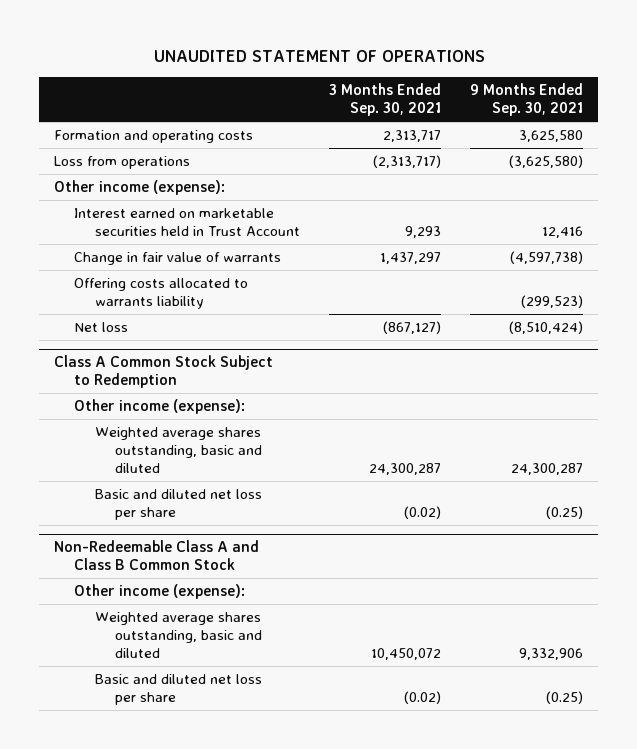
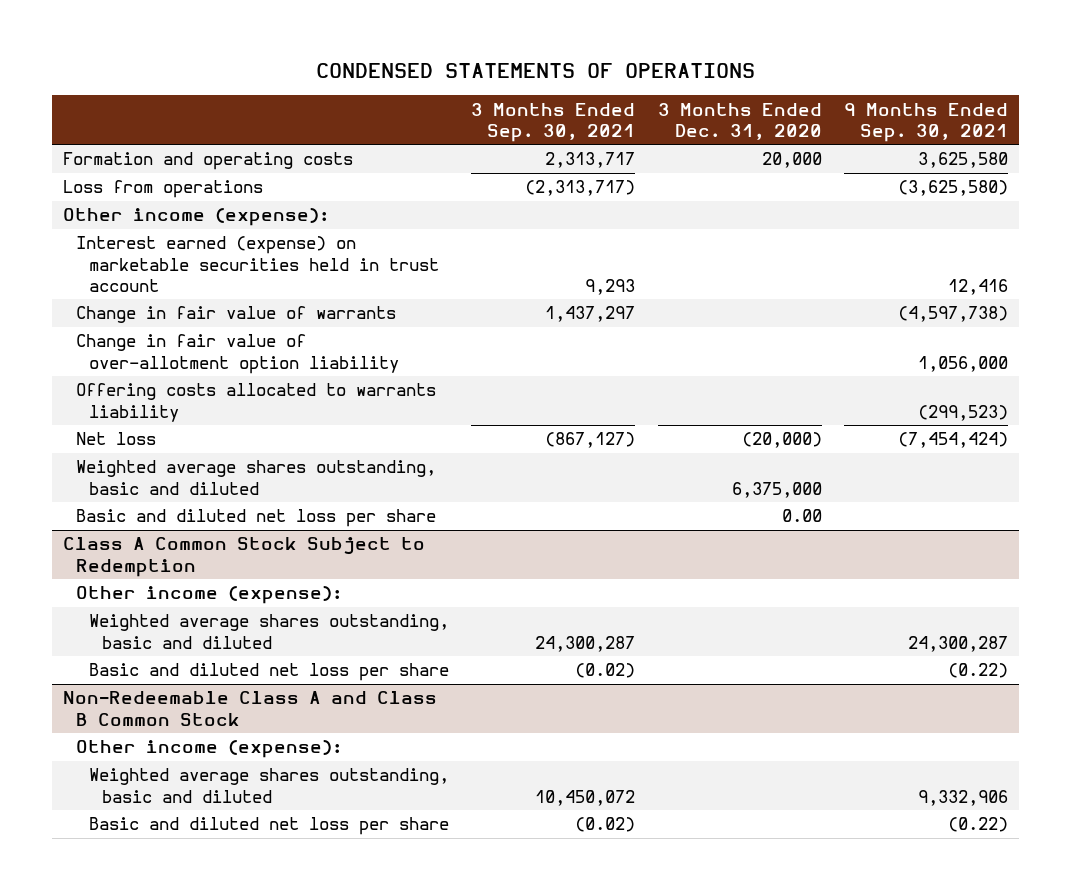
[153,50,485,63] UNAUDITED STATEMENT OF OPERATIONS -> [315,63,755,79] CONDENSED STATEMENTS OF OPERATIONS
none -> [657,102,822,140] 3 Months Ended Dec. 31, 2020
[74,207,300,237] Interest earned on marketable securities held in Trust Account -> [76,236,440,292] Interest earned (expense) on marketable securities held in trust account
none -> [76,334,400,374] Change in fair value of over-allotment option liability
[509,320,584,334] (8,510,424) -> [897,432,1008,449] (7,454,424)
none -> [76,460,437,495] Weighted average shares outstanding, basic and diluted
none -> [76,509,437,528] Basic and diluted net loss per share
[546,506,584,520] (0.25) -> [947,663,1008,679] (0.22)
[546,691,584,705] (0.25) -> [947,817,1008,833] (0.22)

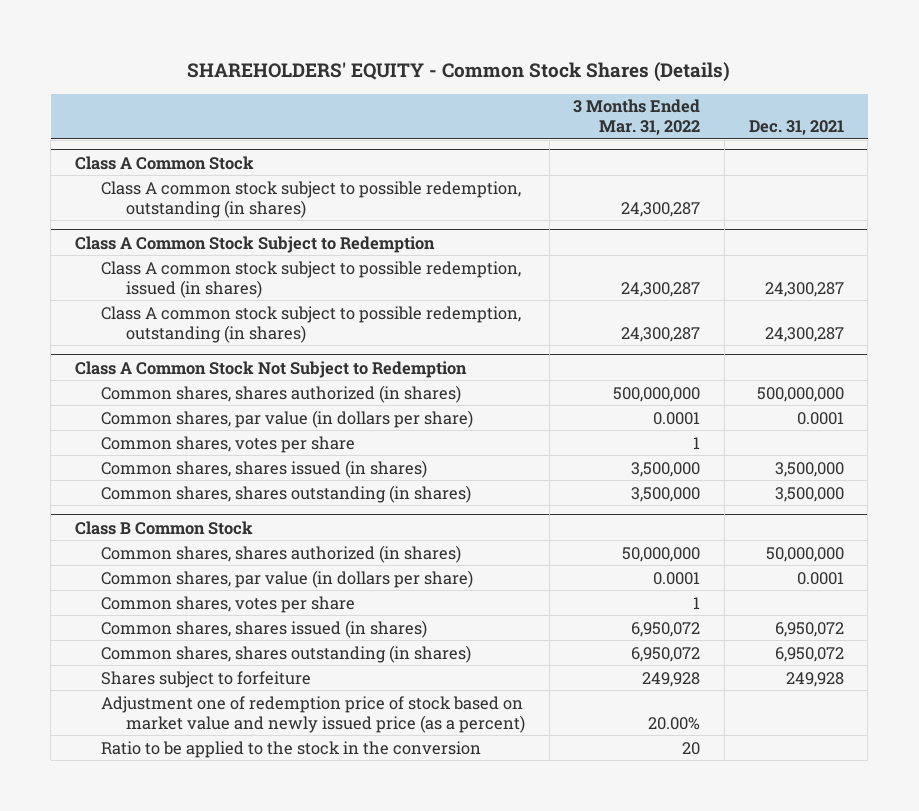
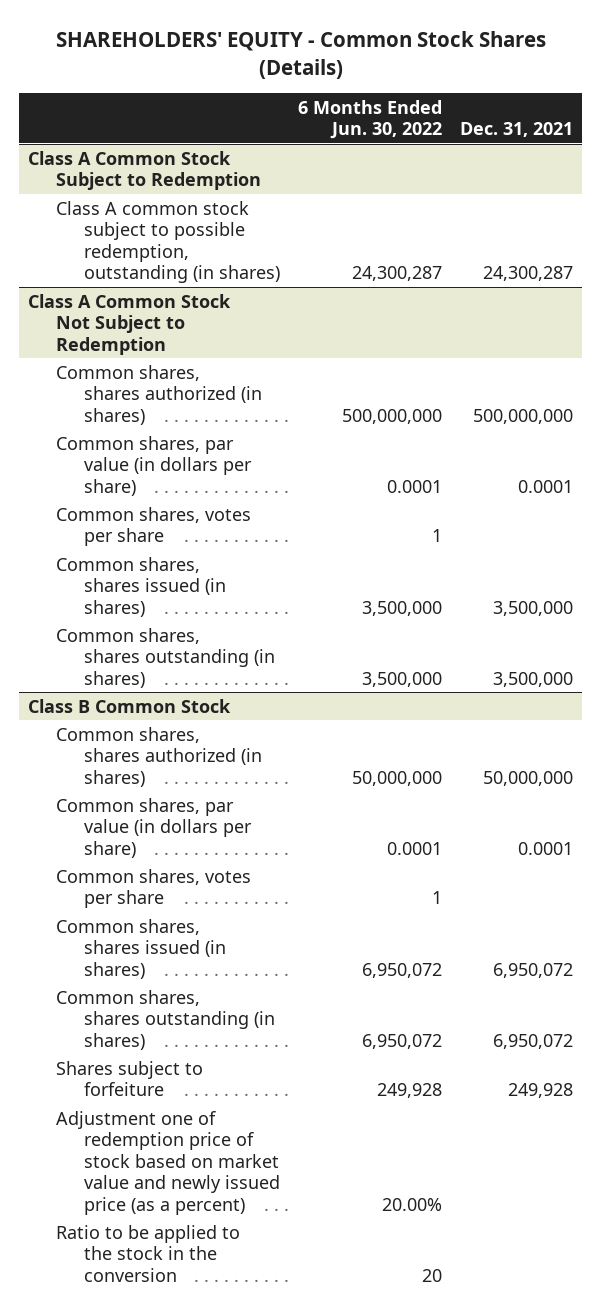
[573,99,701,136] 3 Months Ended Mar. 31, 2022 -> none
none -> [298,99,443,140] 6 Months Ended Jun. 30, 2022
[75,155,255,170] Class A Common Stock -> none
[100,180,521,218] Class A common stock subject to possible redemption, outstanding (in shares) -> none
[100,260,521,298] Class A common stock subject to possible redemption, issued (in shares) -> none

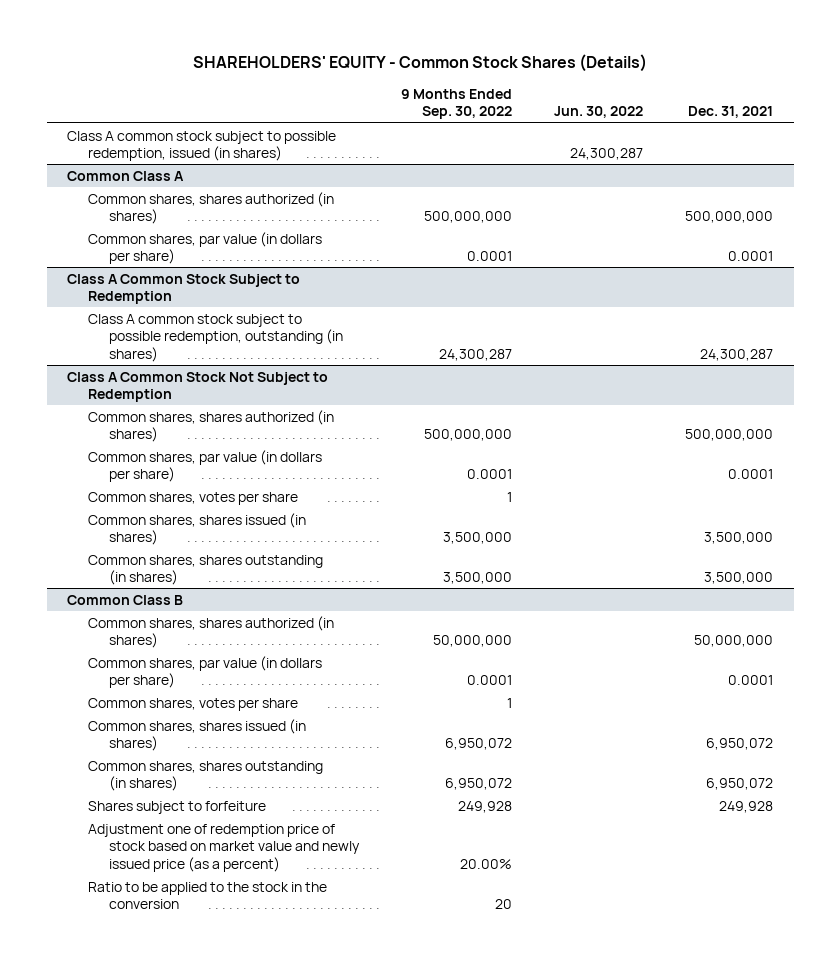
[298,99,443,140] 6 Months Ended Jun. 30, 2022 -> none
none -> [401,89,513,120] 9 Months Ended Sep. 30, 2022
none -> [554,106,644,119] Jun. 30, 2022
none -> [67,130,337,162] Class A common stock subject to possible redemption, issued (in shares)
none -> [67,170,185,181] Common Class A
none -> [88,191,335,225] Common shares, shares authorized (in shares)
none -> [88,231,323,265] Common shares, par value (in dollars per share)
[28,698,232,713] Class B Common Stock -> [67,594,184,605] Common Class B

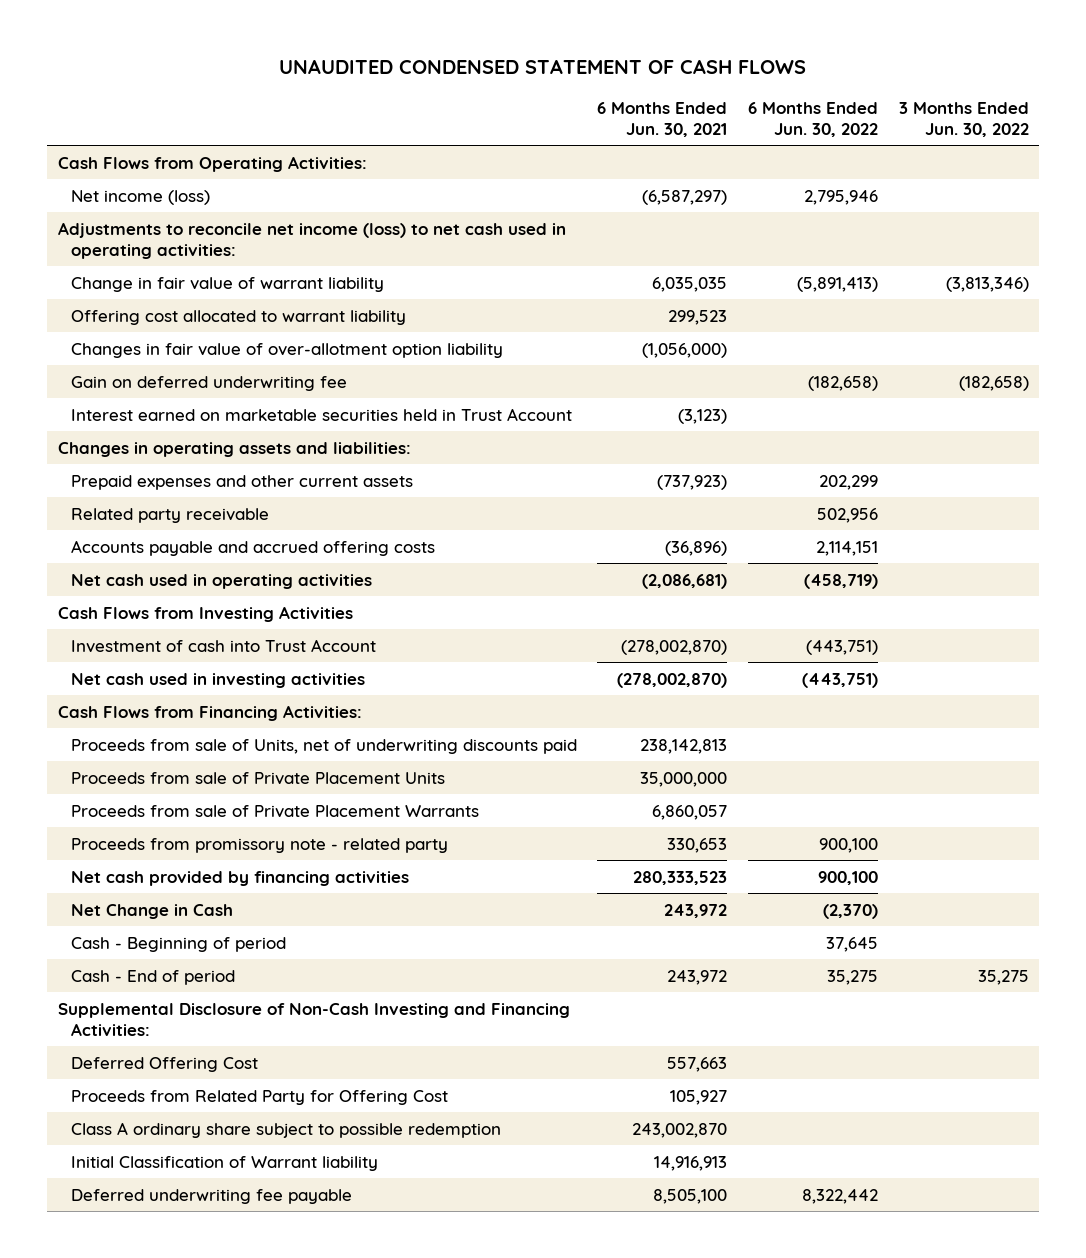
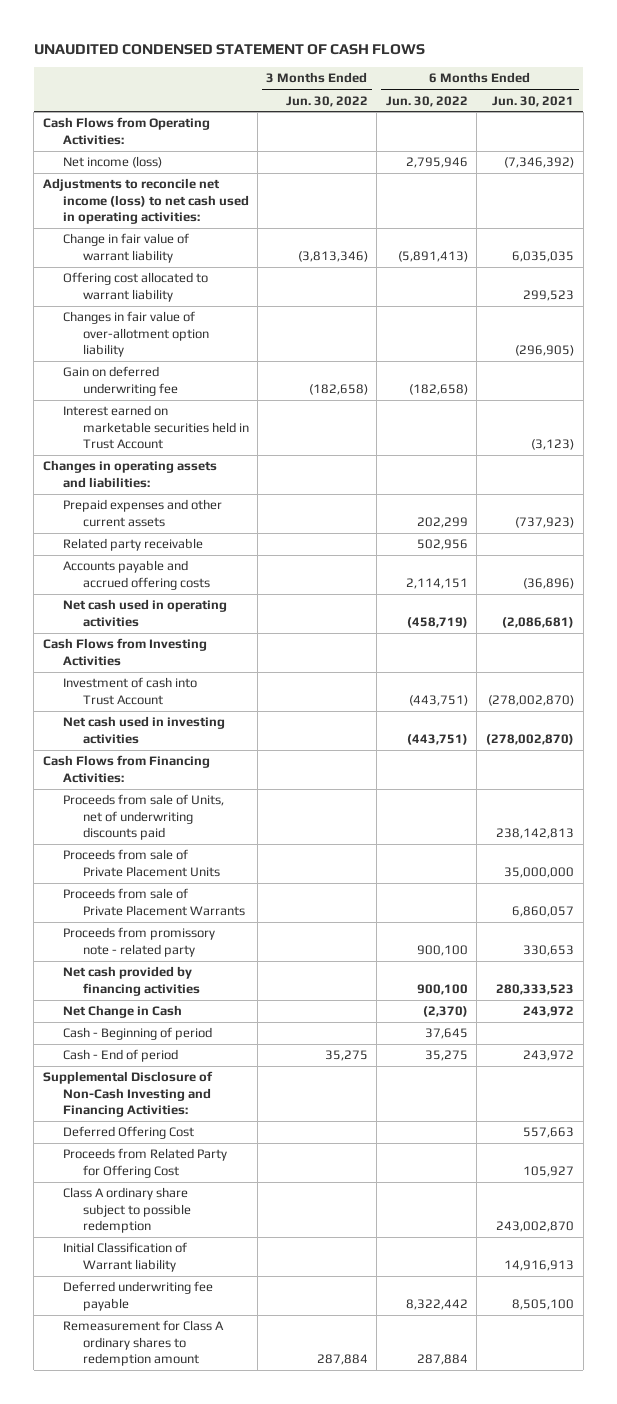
[642,189,728,205] (6,587,297) -> [503,157,574,169] (7,346,392)
[642,342,728,358] (1,056,000) -> [514,345,574,357] (296,905)
none -> [62,1320,224,1367] Remeasurement for Class A ordinary shares to redemption amount

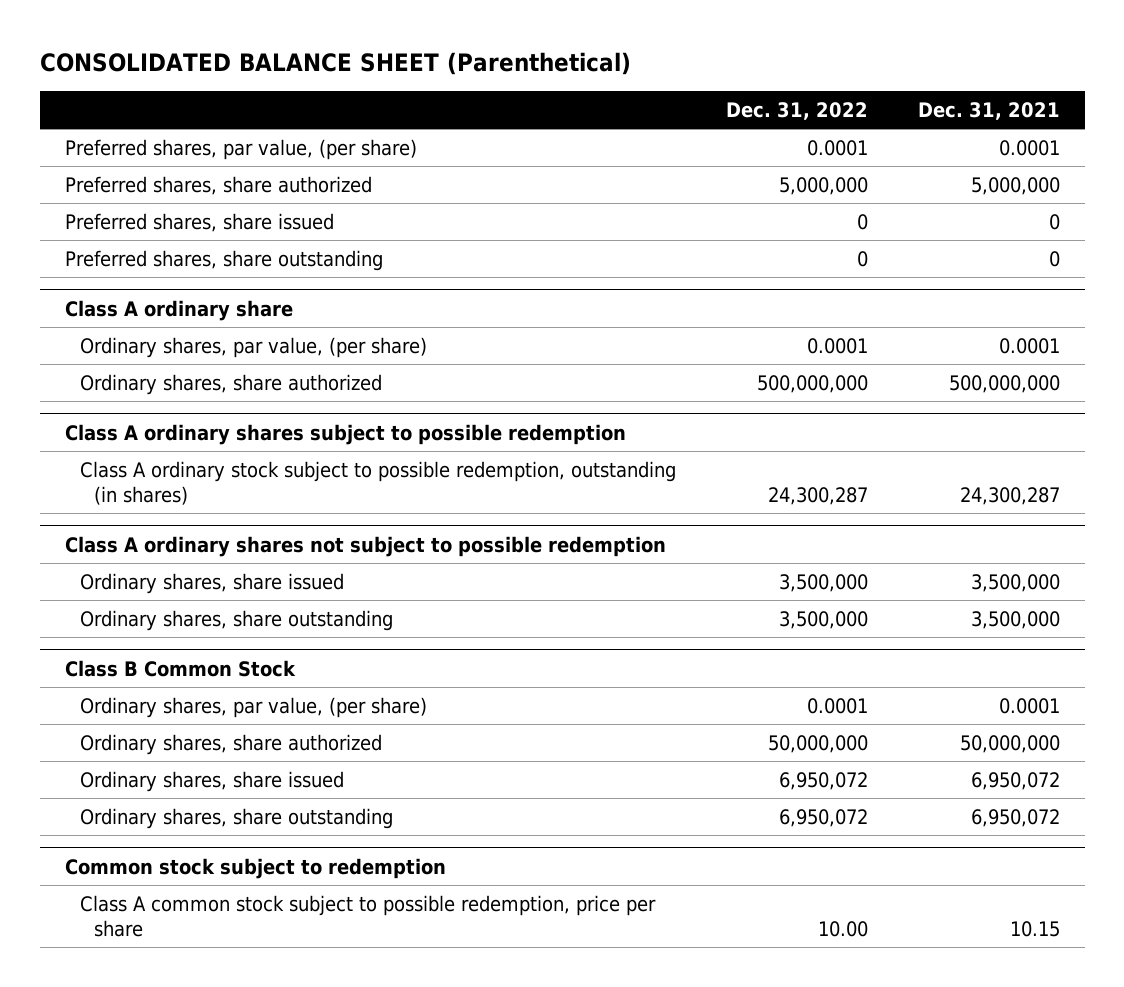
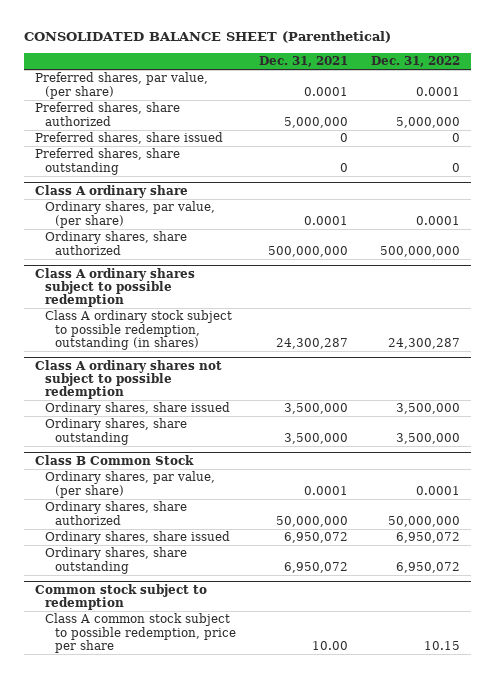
[817,921,868,938] 10.00 -> [423,640,460,650] 10.15
[1009,921,1060,938] 10.15 -> [312,640,349,650] 10.00

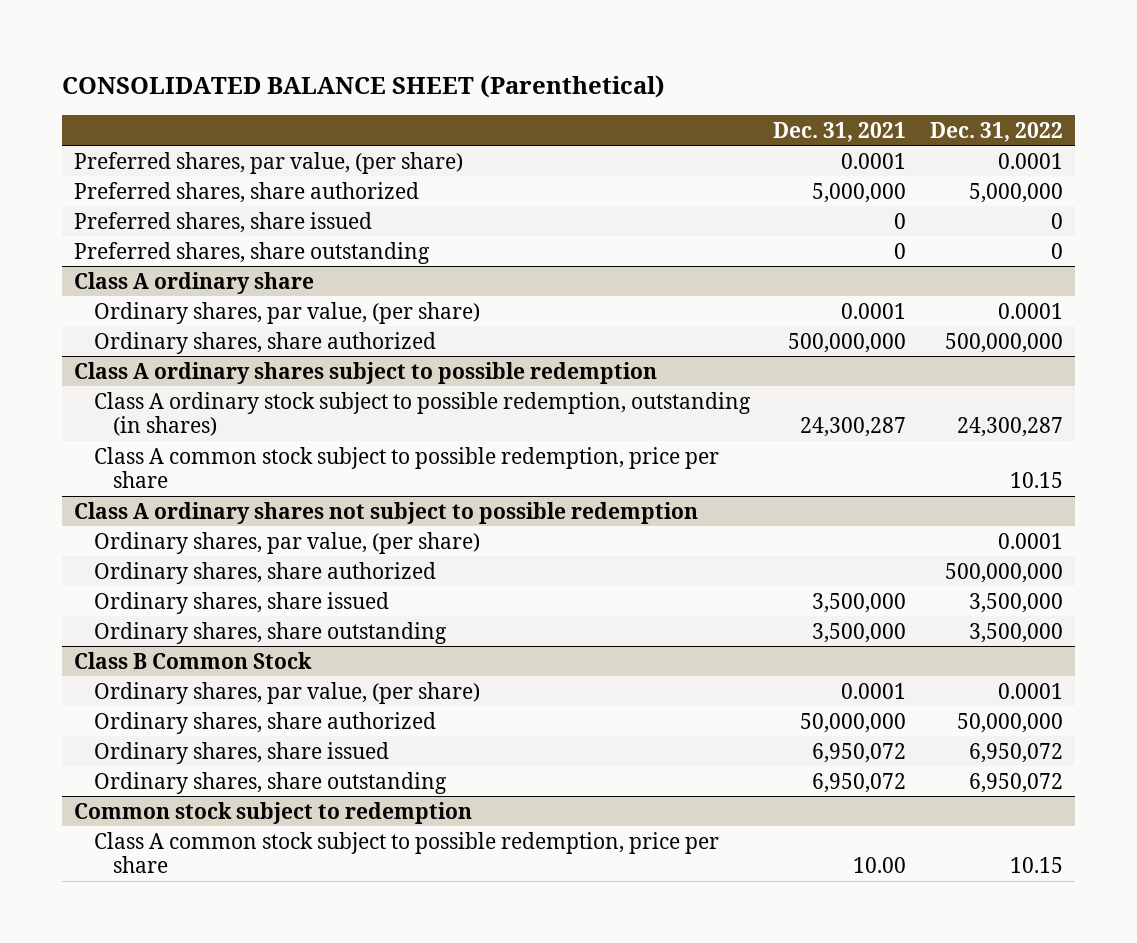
none -> [93,446,719,488] Class A common stock subject to possible redemption, price per share
none -> [93,531,480,554] Ordinary shares, par value, (per share)
none -> [93,561,436,584] Ordinary shares, share authorized

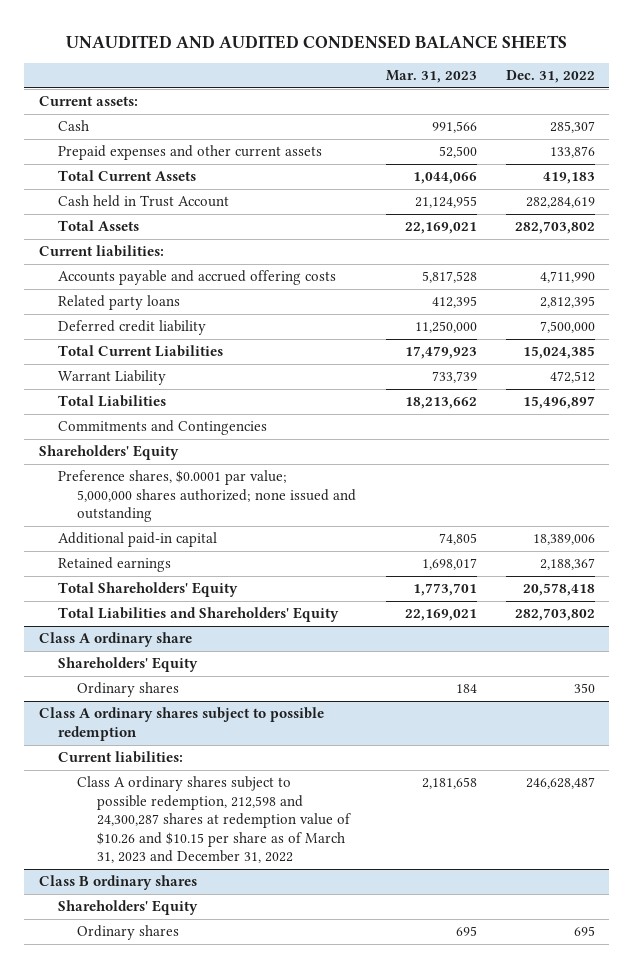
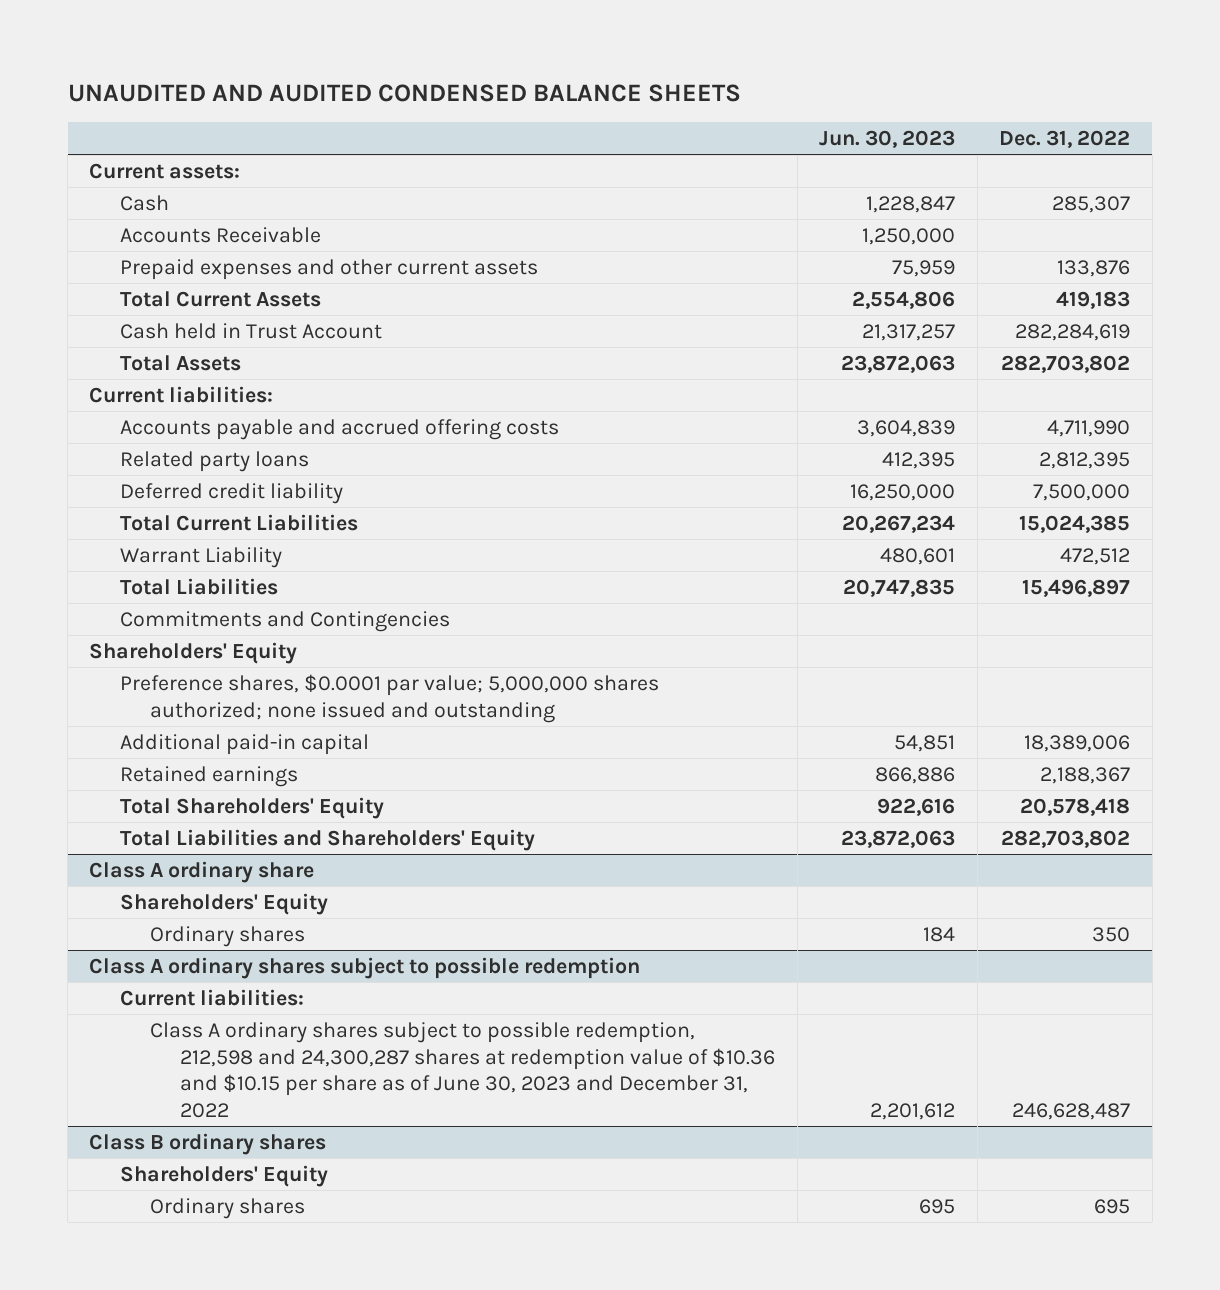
[385,70,477,84] Mar. 31, 2023 -> none
none -> [819,130,956,149] Jun. 30, 2023
none -> [119,226,321,243] Accounts Receivable
[77,776,351,863] Class A ordinary shares subject to possible redemption, 212,598 and 24,300,287 shares at redemption value of $10.26 and $10.15 per share as of March 31, 2023 and December 31, 2022 -> [150,1021,776,1119] Class A ordinary shares subject to possible redemption, 212,598 and 24,300,287 shares at redemption value of $10.36 and $10.15 per share as of June 30, 2023 and December 31, 2022

